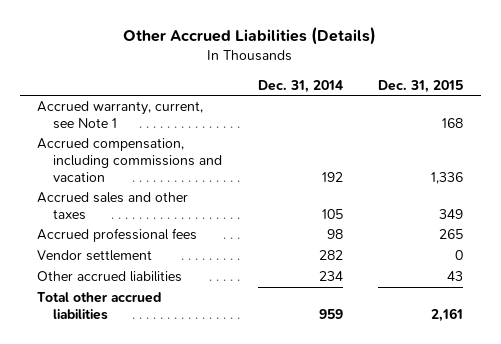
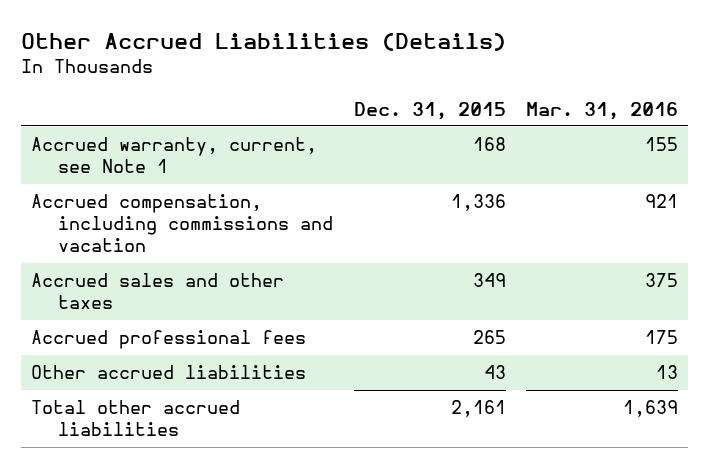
[257,79,343,93] Dec. 31, 2014 -> none
none -> [526,101,679,120] Mar. 31, 2016
[37,250,153,262] Vendor settlement -> none

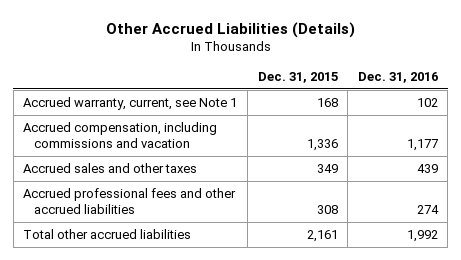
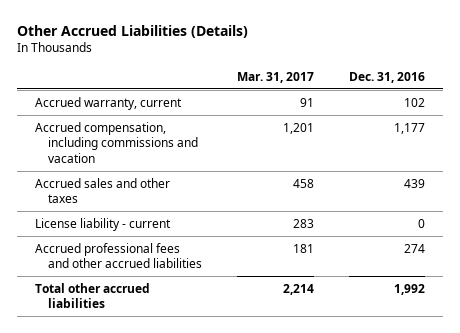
[257,72,338,84] Dec. 31, 2015 -> none
none -> [236,71,314,83] Mar. 31, 2017
[23,96,238,110] Accrued warranty, current, see Note 1 -> [34,96,182,110] Accrued warranty, current
none -> [34,217,171,231] License liability - current

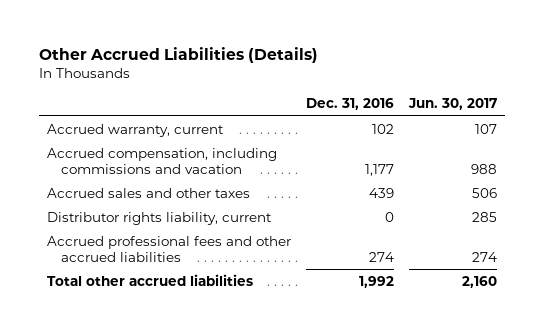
[236,71,314,83] Mar. 31, 2017 -> none
none -> [408,98,498,111] Jun. 30, 2017
[34,217,171,231] License liability - current -> none
none -> [46,211,272,225] Distributor rights liability, current

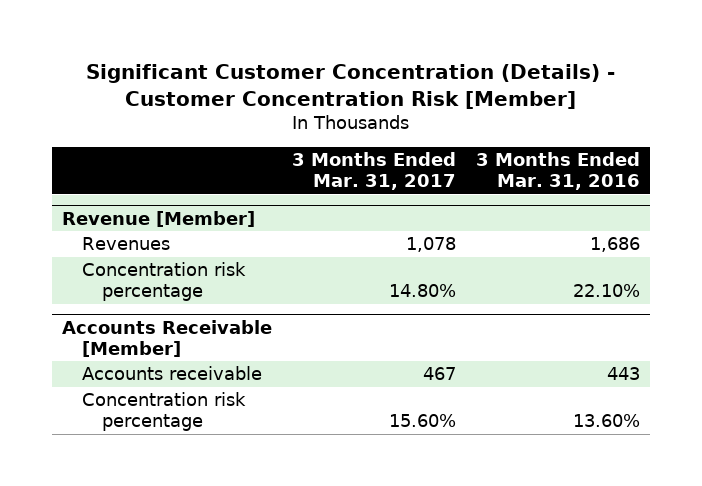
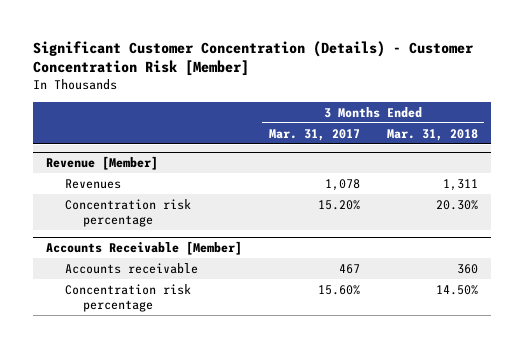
[476,152,641,191] 3 Months Ended Mar. 31, 2016 -> none
none -> [386,128,478,141] Mar. 31, 2018
[388,284,456,298] 14.80% -> [318,199,361,210] 15.20%

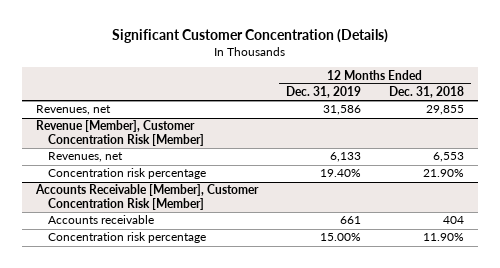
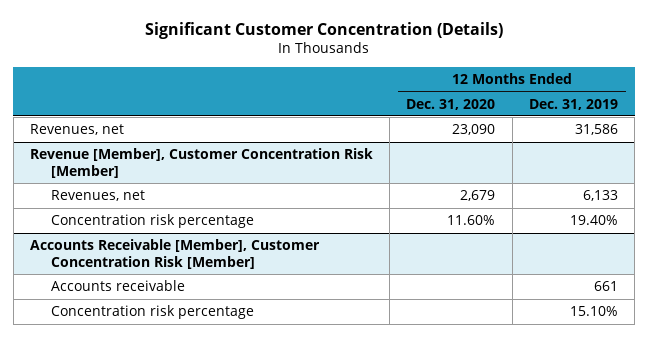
[388,86,464,99] Dec. 31, 2018 -> none
none -> [406,98,496,110] Dec. 31, 2020
[319,233,361,242] 15.00% -> [569,306,618,317] 15.10%

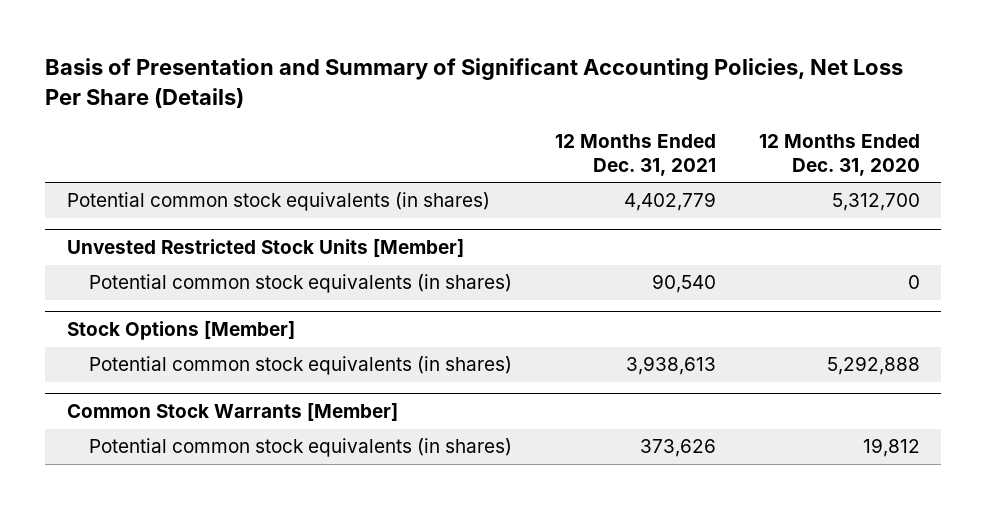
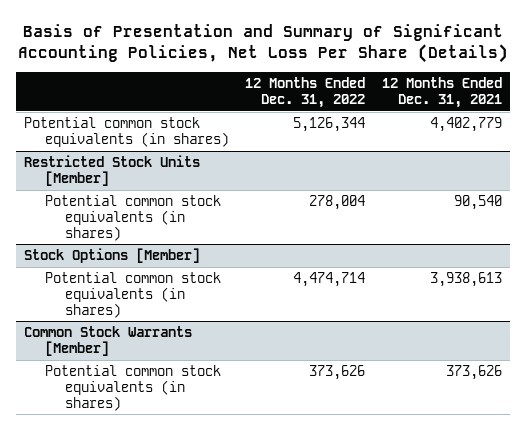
[758,134,920,176] 12 Months Ended Dec. 31, 2020 -> none
none -> [245,77,366,108] 12 Months Ended Dec. 31, 2022
[66,239,464,258] Unvested Restricted Stock Units [Member] -> [24,155,201,186] Restricted Stock Units [Member]

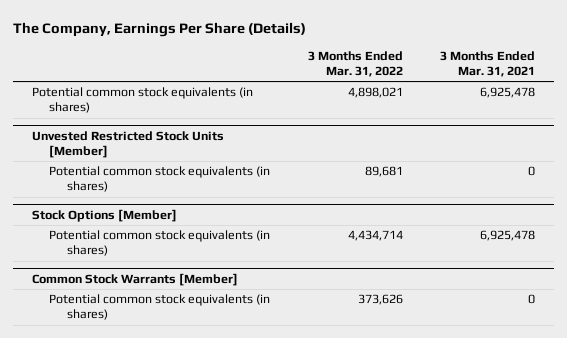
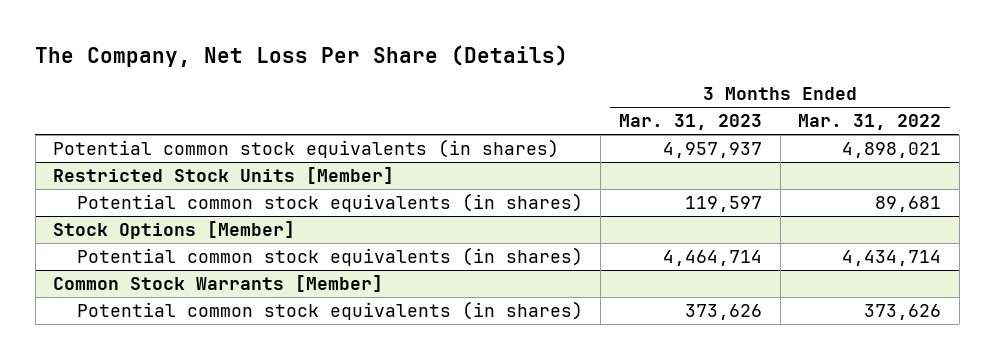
[13,22,307,38] The Company, Earnings Per Share (Details) -> [35,44,569,67] The Company, Net Loss Per Share (Details)
[440,51,536,78] 3 Months Ended Mar. 31, 2021 -> none
none -> [618,114,762,131] Mar. 31, 2023
[31,130,224,158] Unvested Restricted Stock Units [Member] -> [53,166,395,184] Restricted Stock Units [Member]

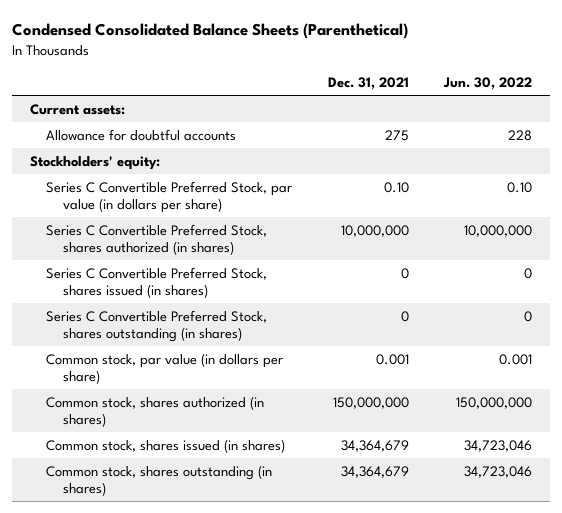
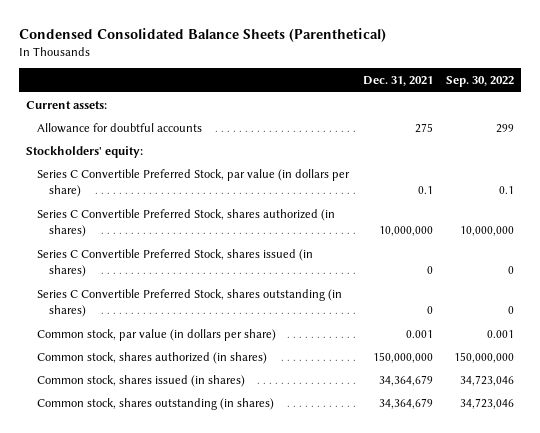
[443,77,533,91] Jun. 30, 2022 -> none
none -> [446,76,515,88] Sep. 30, 2022
[383,182,409,194] 0.10 -> [417,186,433,195] 0.1

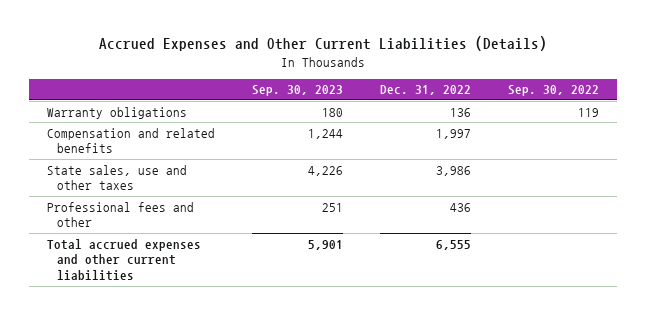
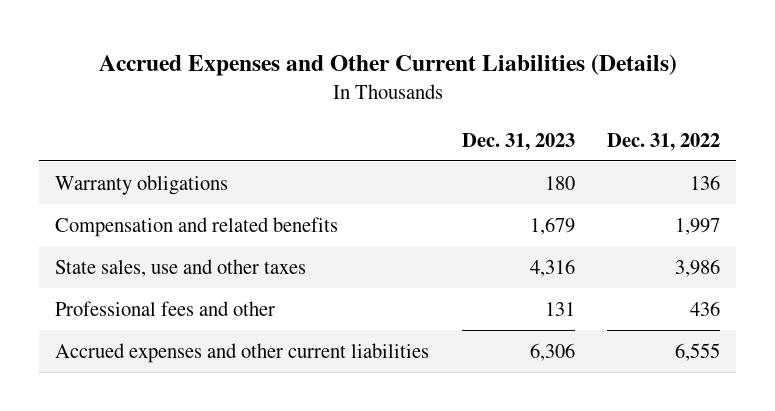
[251,85,343,97] Sep. 30, 2023 -> none
[507,85,599,97] Sep. 30, 2022 -> none
none -> [461,132,575,151] Dec. 31, 2023
[46,238,201,282] Total accrued expenses and other current liabilities -> [55,342,430,363] Accrued expenses and other current liabilities

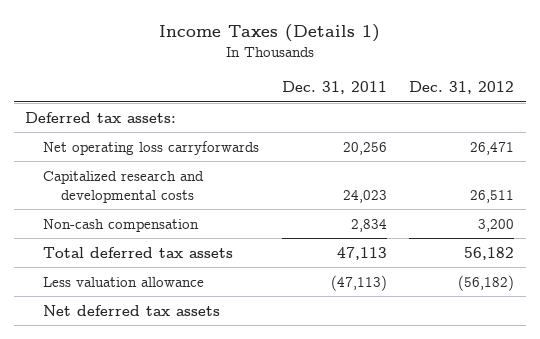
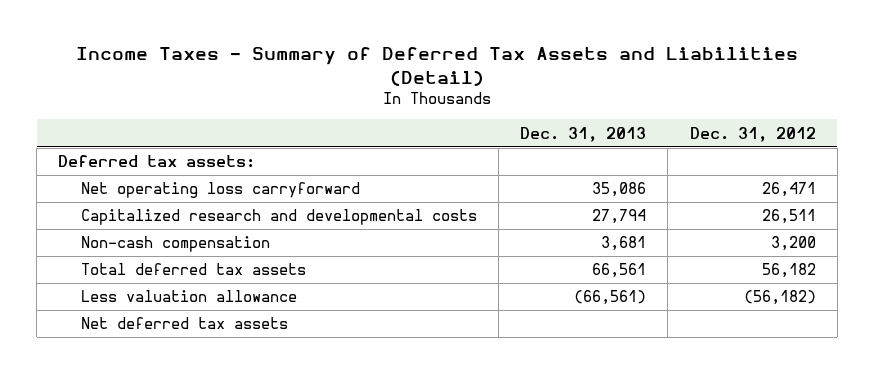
[158,24,380,43] Income Taxes (Details 1) -> [75,47,798,86] Income Taxes - Summary of Deferred Tax Assets and Liabilities (Detail)
[281,81,387,95] Dec. 31, 2011 -> none
none -> [520,126,647,142] Dec. 31, 2013
[43,140,260,155] Net operating loss carryforwards -> [80,182,360,199] Net operating loss carryforward

